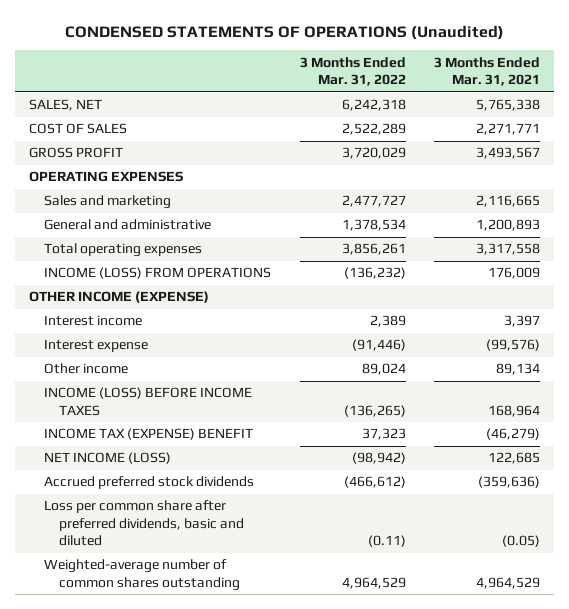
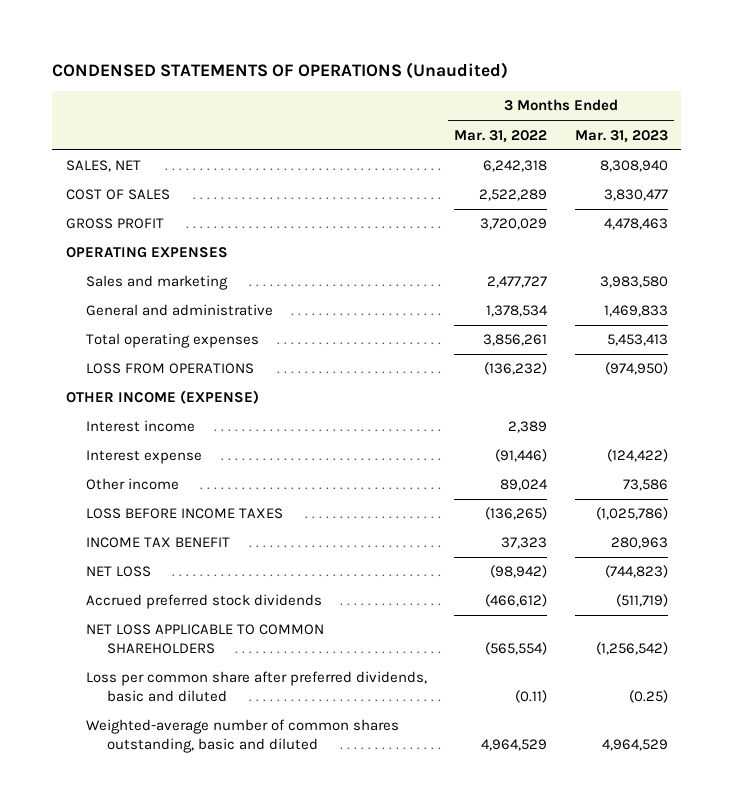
[433,56,540,87] 3 Months Ended Mar. 31, 2021 -> none
none -> [574,129,668,143] Mar. 31, 2023
[44,267,272,280] INCOME (LOSS) FROM OPERATIONS -> [86,363,255,375] LOSS FROM OPERATIONS
[44,387,253,416] INCOME (LOSS) BEFORE INCOME TAXES -> [86,508,284,520] LOSS BEFORE INCOME TAXES
[44,428,254,441] INCOME TAX (EXPENSE) BENEFIT -> [86,537,231,549] INCOME TAX BENEFIT
[44,452,172,465] NET INCOME (LOSS) -> [86,566,152,578] NET LOSS
none -> [86,624,325,655] NET LOSS APPLICABLE TO COMMON SHAREHOLDERS
[44,559,240,591] Weighted-average number of common shares outstanding -> [86,719,400,754] Weighted-average number of common shares outstanding, basic and diluted

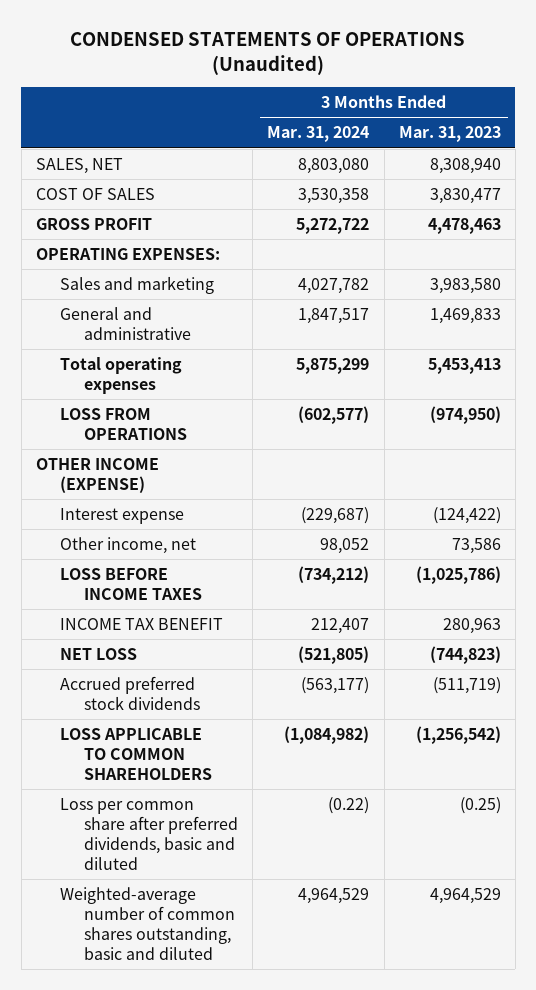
[454,129,548,143] Mar. 31, 2022 -> none
none -> [267,126,370,143] Mar. 31, 2024
[65,247,228,259] OPERATING EXPENSES -> [35,248,220,261] OPERATING EXPENSES:
[86,420,196,433] Interest income -> none
[86,478,180,491] Other income -> [59,537,196,555] Other income, net
[86,624,325,655] NET LOSS APPLICABLE TO COMMON SHAREHOLDERS -> [59,728,213,781] LOSS APPLICABLE TO COMMON SHAREHOLDERS

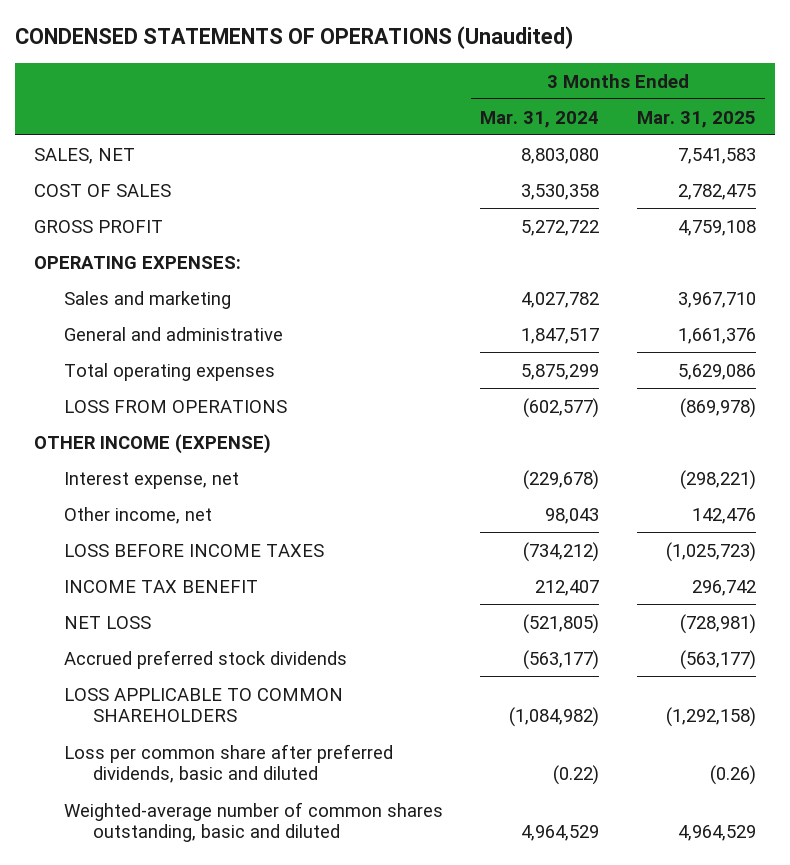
[398,126,501,143] Mar. 31, 2023 -> none
none -> [636,110,756,128] Mar. 31, 2025
[59,508,184,525] Interest expense -> [63,471,239,489] Interest expense, net
[301,507,370,525] (229,687) -> [523,469,600,490] (229,678)
[320,538,370,555] 98,052 -> [545,507,600,524] 98,043

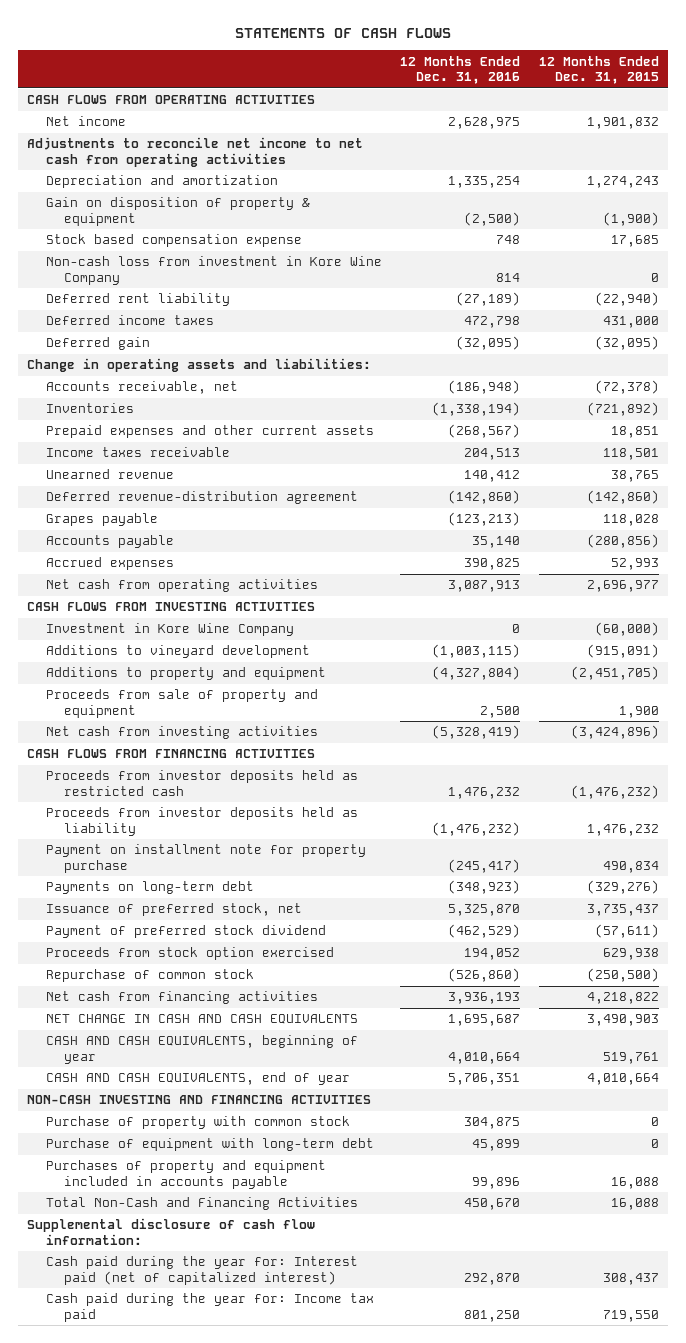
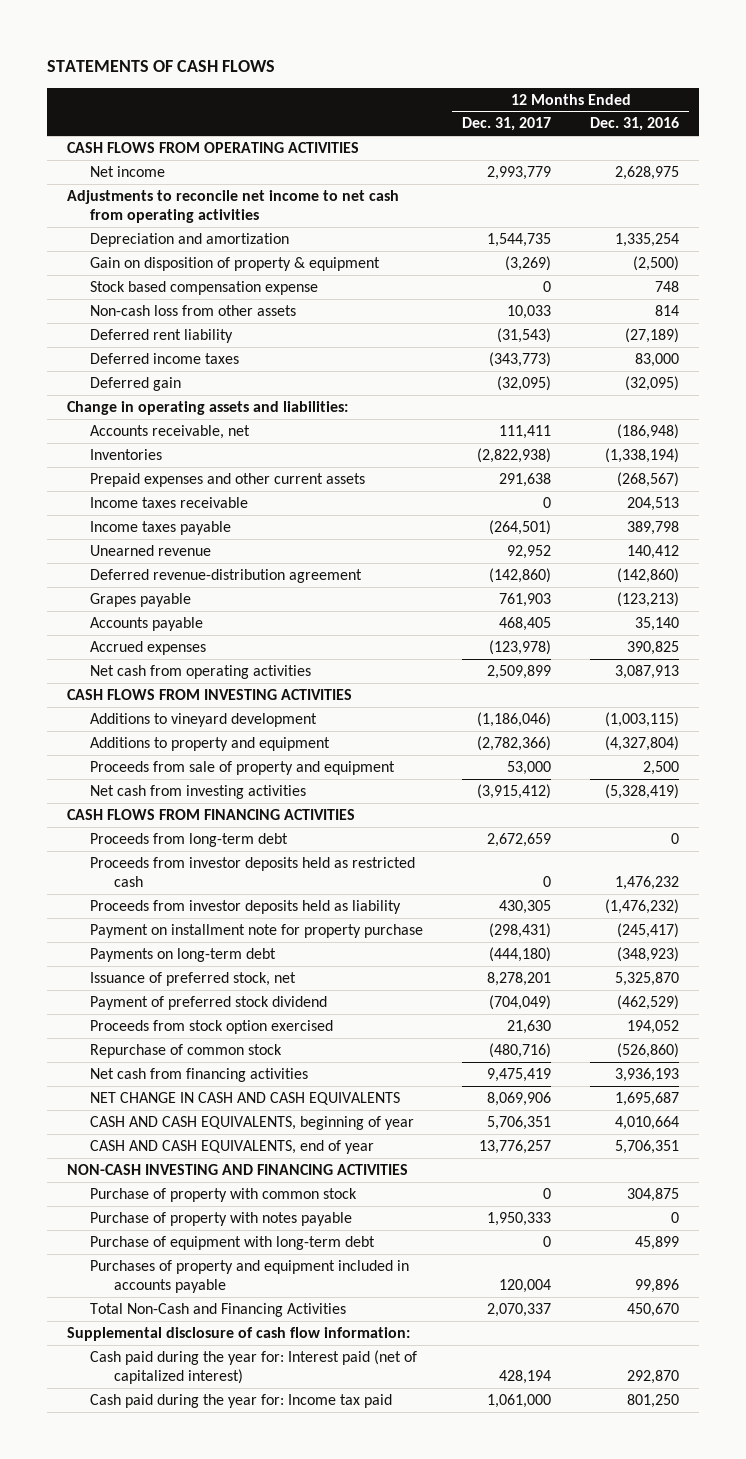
[538,55,659,85] 12 Months Ended Dec. 31, 2015 -> none
none -> [462,117,552,132] Dec. 31, 2017
[45,256,382,285] Non-cash loss from investment in Kore Wine Company -> [90,305,297,317] Non-cash loss from other assets
[464,316,521,329] 472,798 -> [635,353,680,368] 83,000
none -> [90,521,232,536] Income taxes payable
[45,623,294,637] Investment in Kore Wine Company -> none
none -> [90,833,289,848] Proceeds from long-term debt
none -> [90,1212,353,1227] Purchase of property with notes payable

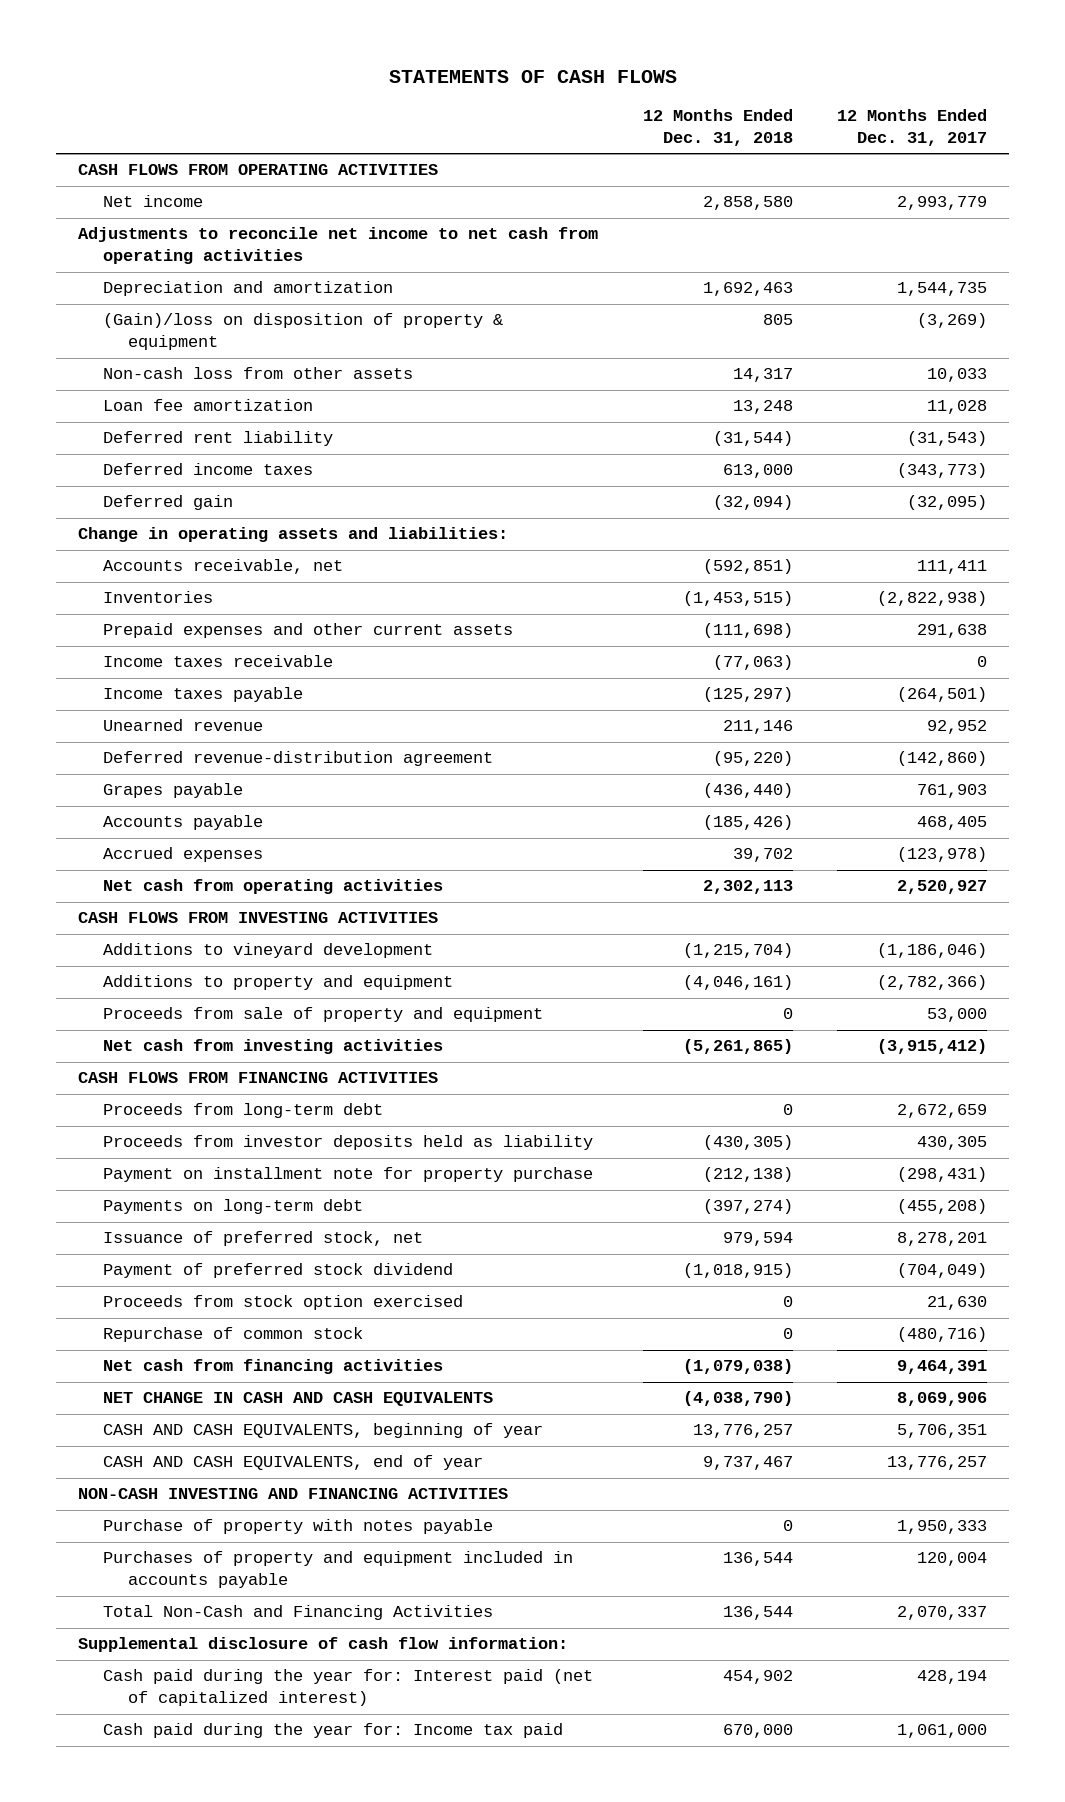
[590,117,680,132] Dec. 31, 2016 -> none
none -> [642,109,793,147] 12 Months Ended Dec. 31, 2018
[90,281,319,296] Stock based compensation expense -> none
[90,257,381,272] Gain on disposition of property & equipment -> [103,313,504,351] (Gain)/loss on disposition of property & equipment
none -> [103,399,314,412] Loan fee amortization
[487,665,552,680] 2,509,899 -> [897,880,988,895] 2,520,927
[90,857,416,888] Proceeds from investor deposits held as restricted cash -> none
[489,947,552,963] (444,180) -> [897,1199,988,1215] (455,208)
[487,1068,552,1083] 9,475,419 -> [897,1360,988,1375] 9,464,391
[90,1188,358,1203] Purchase of property with common stock -> none
[90,1236,376,1251] Purchase of equipment with long-term debt -> none

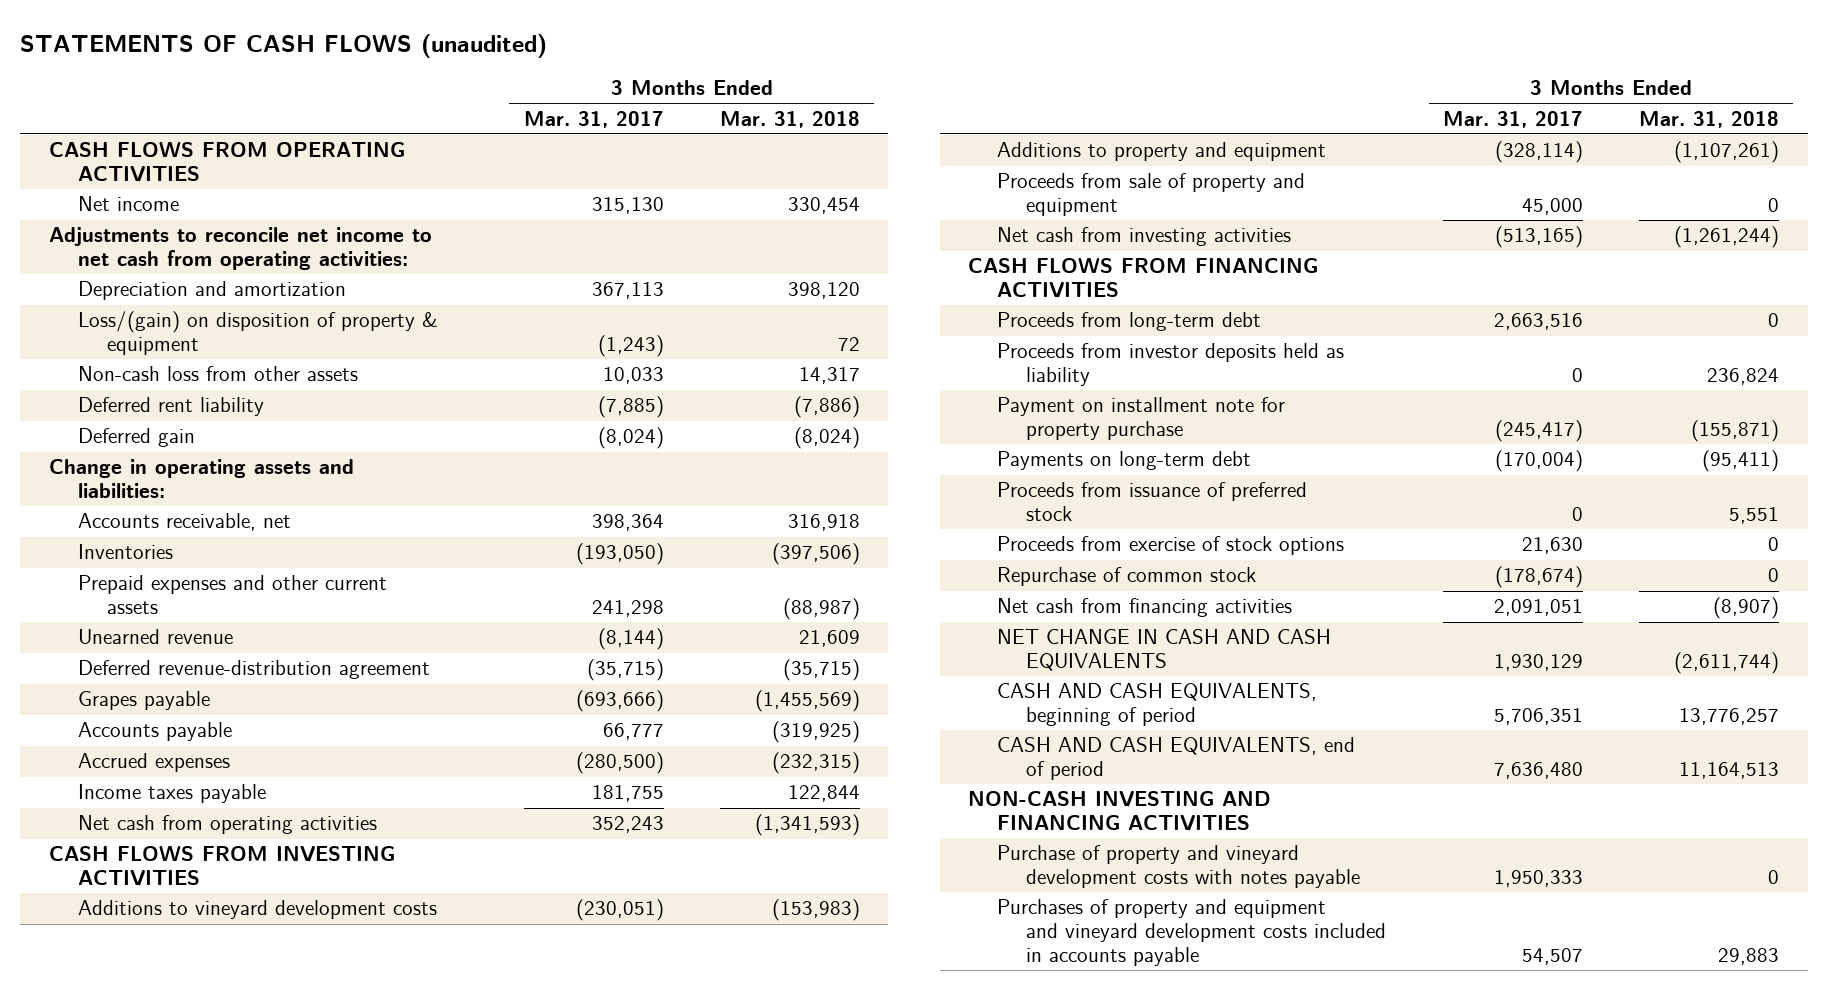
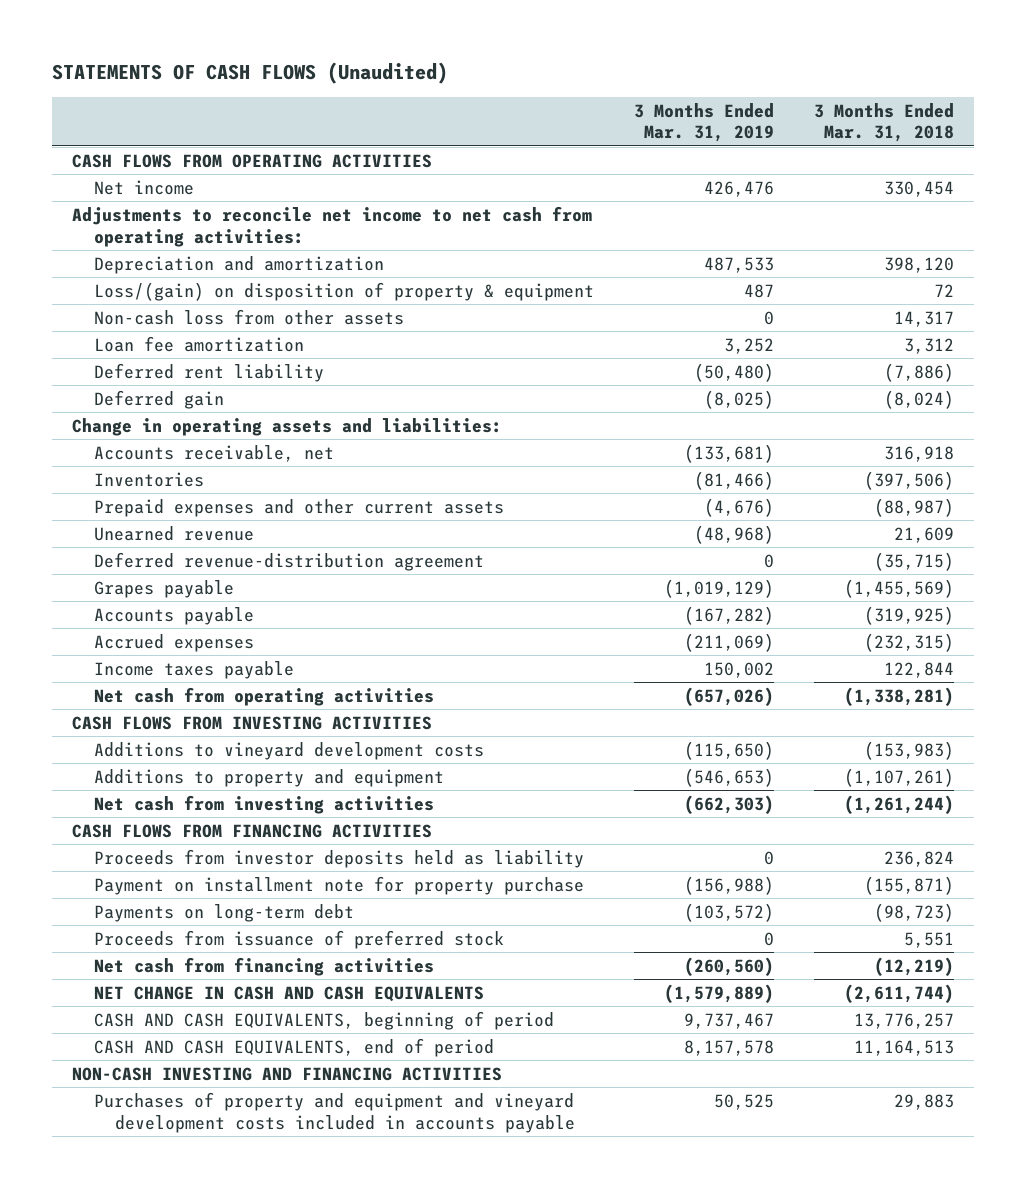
[20,34,548,59] STATEMENTS OF CASH FLOWS (unaudited) -> [51,62,448,85] STATEMENTS OF CASH FLOWS (Unaudited)
[523,110,664,128] Mar. 31, 2017 -> none
none -> [633,102,774,143] 3 Months Ended Mar. 31, 2019
none -> [93,335,304,352] Loan fee amortization
[755,814,861,837] (1,341,593) -> [844,686,955,706] (1,338,281)
[997,173,1306,217] Proceeds from sale of property and equipment -> none
[997,312,1262,332] Proceeds from long-term debt -> none
[1702,450,1780,473] (95,411) -> [874,902,955,922] (98,723)
[997,536,1345,556] Proceeds from exercise of stock options -> none
[997,567,1257,587] Repurchase of common stock -> none
[1713,597,1780,620] (8,907) -> [874,956,955,976] (12,219)
[997,845,1361,889] Purchase of property and vineyard development costs with notes payable -> none

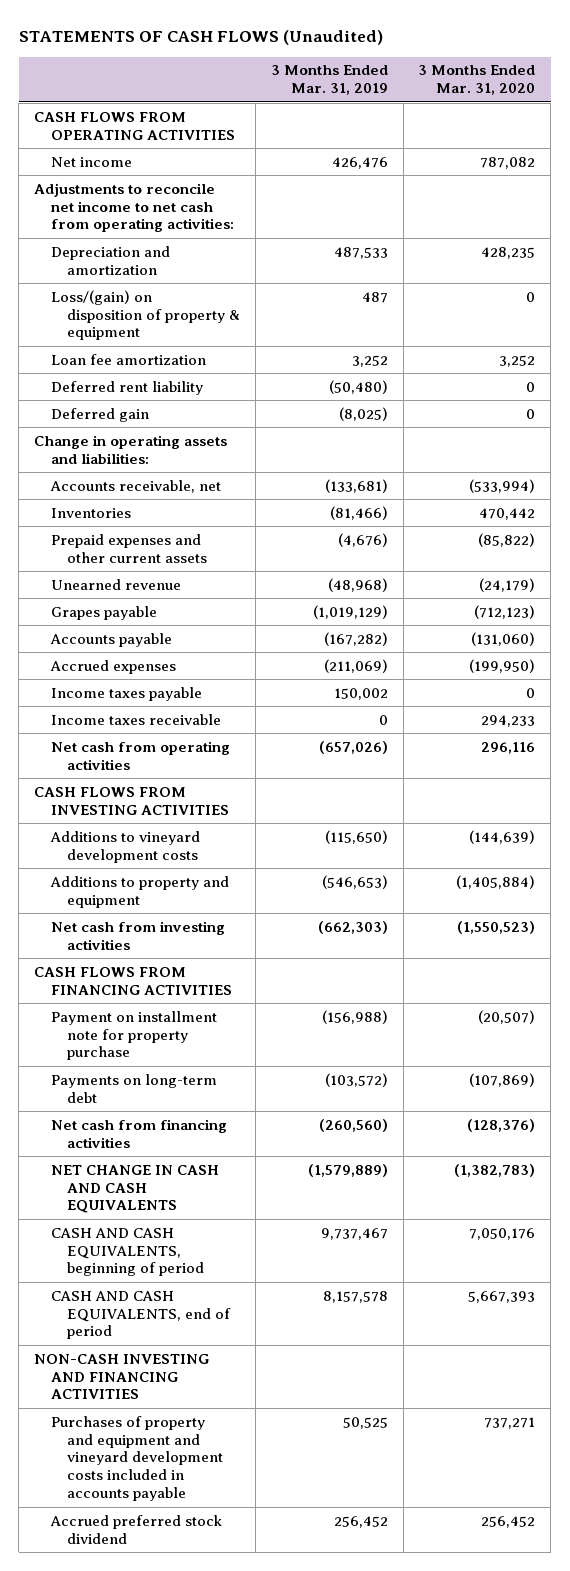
[814,102,955,143] 3 Months Ended Mar. 31, 2018 -> none
none -> [418,65,536,96] 3 Months Ended Mar. 31, 2020
[93,308,404,325] Non-cash loss from other assets -> none
[93,551,484,571] Deferred revenue-distribution agreement -> none
none -> [50,713,221,725] Income taxes receivable
[93,848,584,868] Proceeds from investor deposits held as liability -> none
[93,929,504,949] Proceeds from issuance of preferred stock -> none
none -> [49,1514,222,1544] Accrued preferred stock dividend

